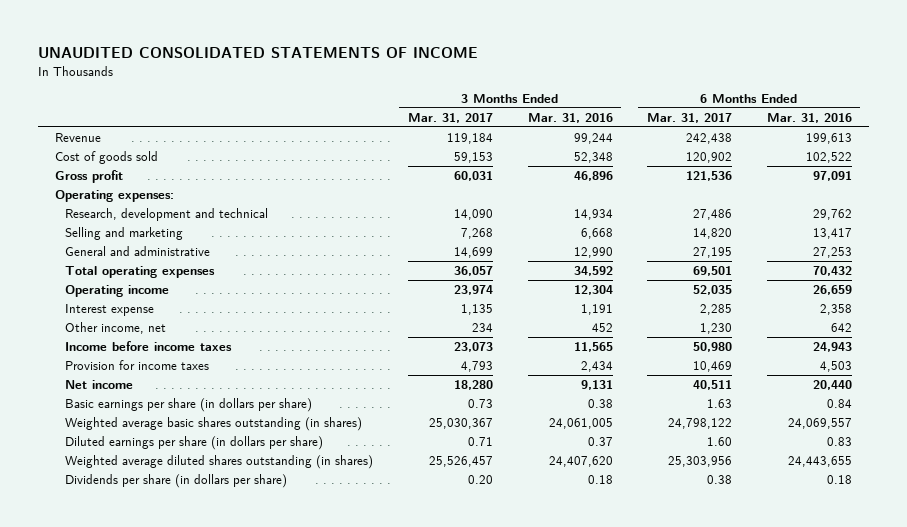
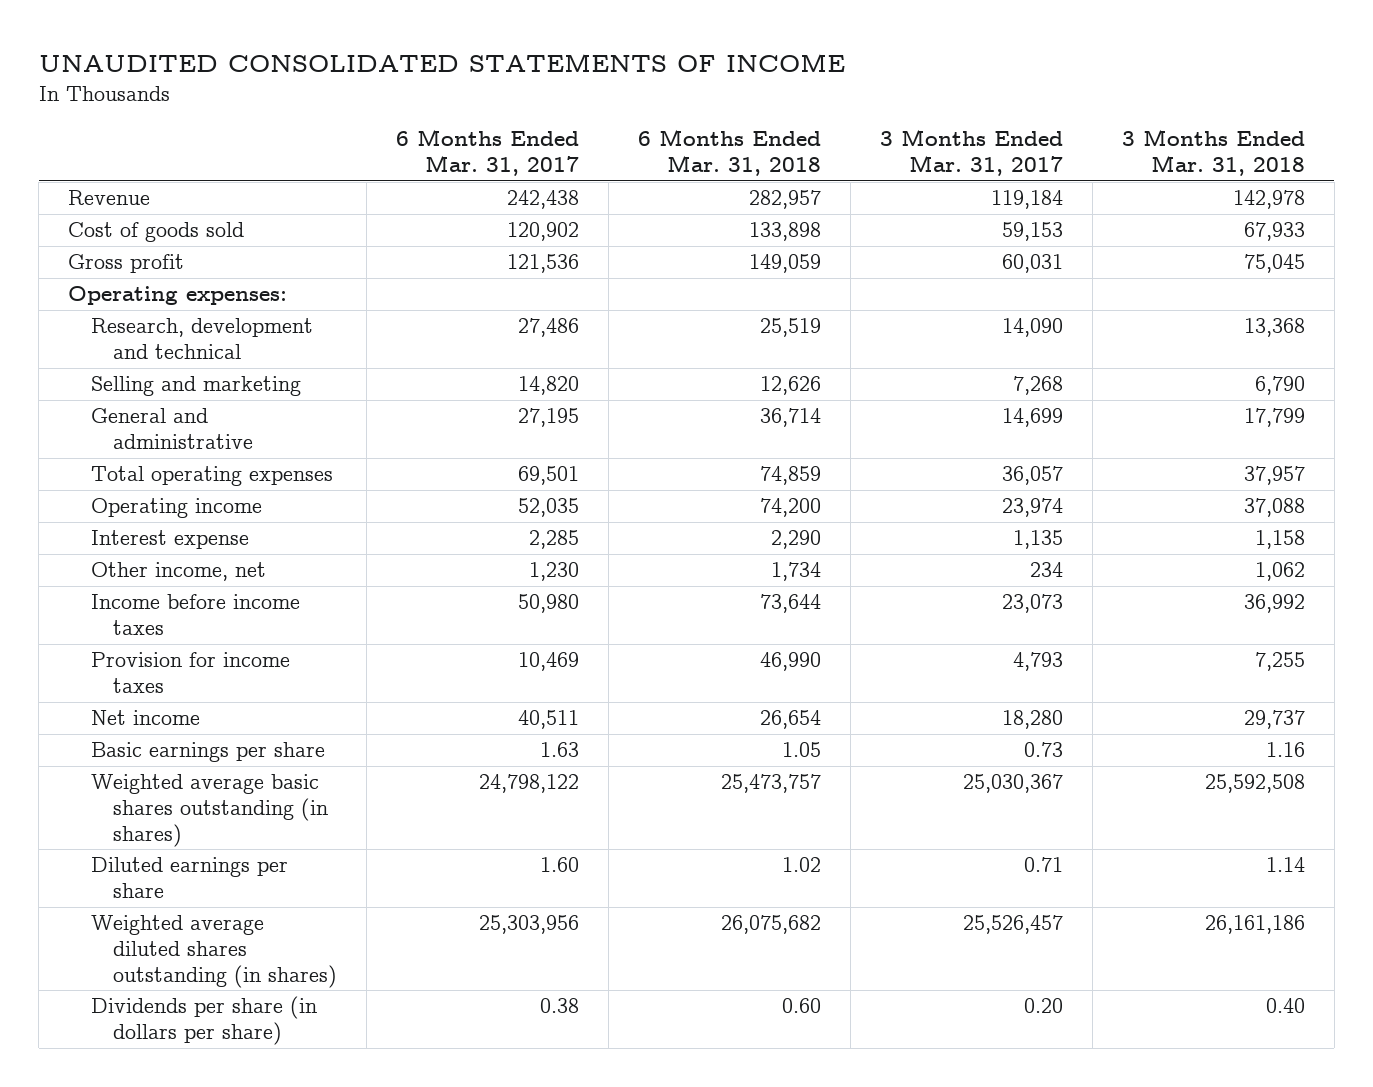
[527,112,613,123] Mar. 31, 2016 -> none
[766,112,852,123] Mar. 31, 2016 -> none
none -> [638,129,822,177] 6 Months Ended Mar. 31, 2018
none -> [1121,129,1305,177] 3 Months Ended Mar. 31, 2018
[65,397,313,412] Basic earnings per share (in dollars per share) -> [90,742,325,763] Basic earnings per share
[65,435,324,450] Diluted earnings per share (in dollars per share) -> [90,857,288,899] Diluted earnings per share

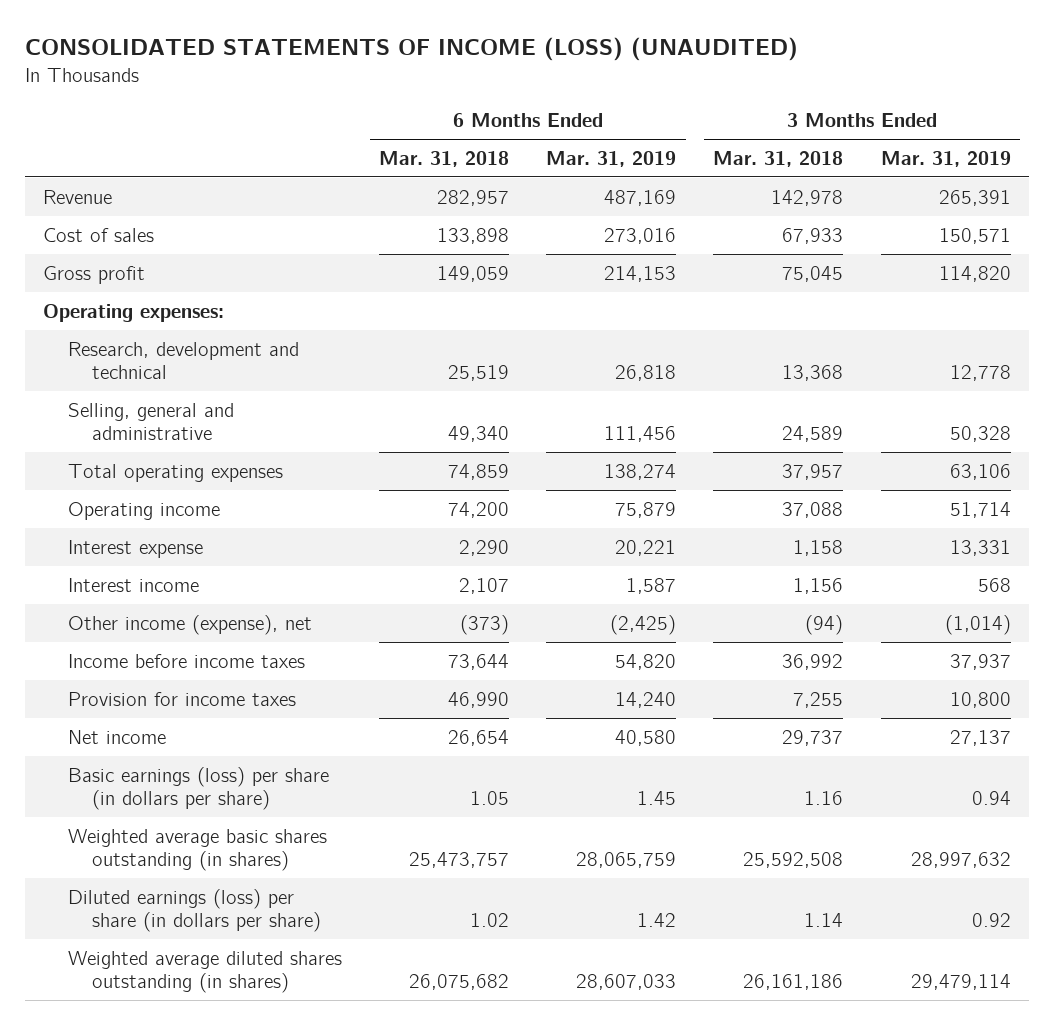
[38,54,845,73] UNAUDITED CONSOLIDATED STATEMENTS OF INCOME -> [24,37,798,62] CONSOLIDATED STATEMENTS OF INCOME (LOSS) (UNAUDITED)
[396,129,580,177] 6 Months Ended Mar. 31, 2017 -> none
[879,129,1063,177] 3 Months Ended Mar. 31, 2017 -> none
none -> [546,150,677,167] Mar. 31, 2019
none -> [880,150,1011,167] Mar. 31, 2019
[68,222,245,243] Cost of goods sold -> [43,227,155,242] Cost of sales
[90,376,301,397] Selling and marketing -> none
[90,408,254,450] General and administrative -> [67,402,234,441] Selling, general and administrative
[760,408,822,428] 36,714 -> [448,426,510,443] 49,340
[1243,408,1305,428] 17,799 -> [782,426,844,443] 24,589
none -> [67,577,199,592] Interest income
[90,562,266,582] Other income, net -> [67,614,312,635] Other income (expense), net
[771,562,822,582] 1,734 -> [460,614,510,635] (373)
[1254,562,1305,582] 1,062 -> [805,614,844,635] (94)
[90,742,325,763] Basic earnings per share -> [67,766,329,811] Basic earnings (loss) per share (in dollars per share)
[90,857,288,899] Diluted earnings per share -> [67,888,322,933] Diluted earnings (loss) per share (in dollars per share)
[90,996,317,1046] Dividends per share (in dollars per share) -> none

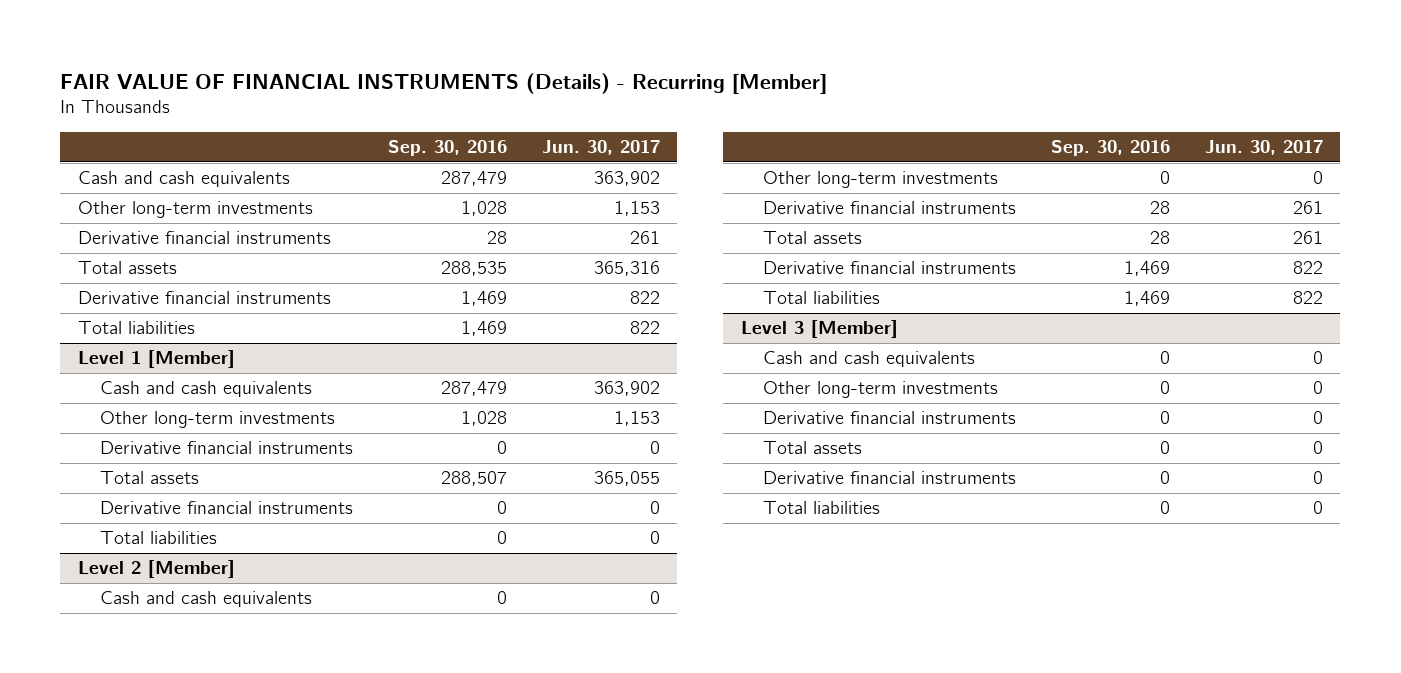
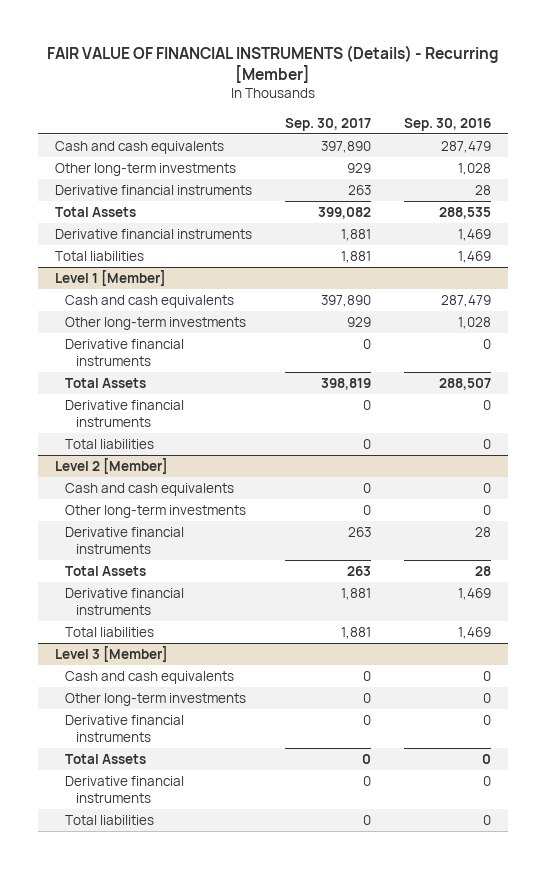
[541,140,660,156] Jun. 30, 2017 -> none
none -> [284,117,371,131] Sep. 30, 2017
[77,261,177,275] Total assets -> [54,207,136,218] Total Assets
[100,471,200,485] Total assets -> [65,378,147,389] Total Assets
[763,231,863,245] Total assets -> [65,566,147,577] Total Assets
[763,441,863,455] Total assets -> [65,754,147,765] Total Assets

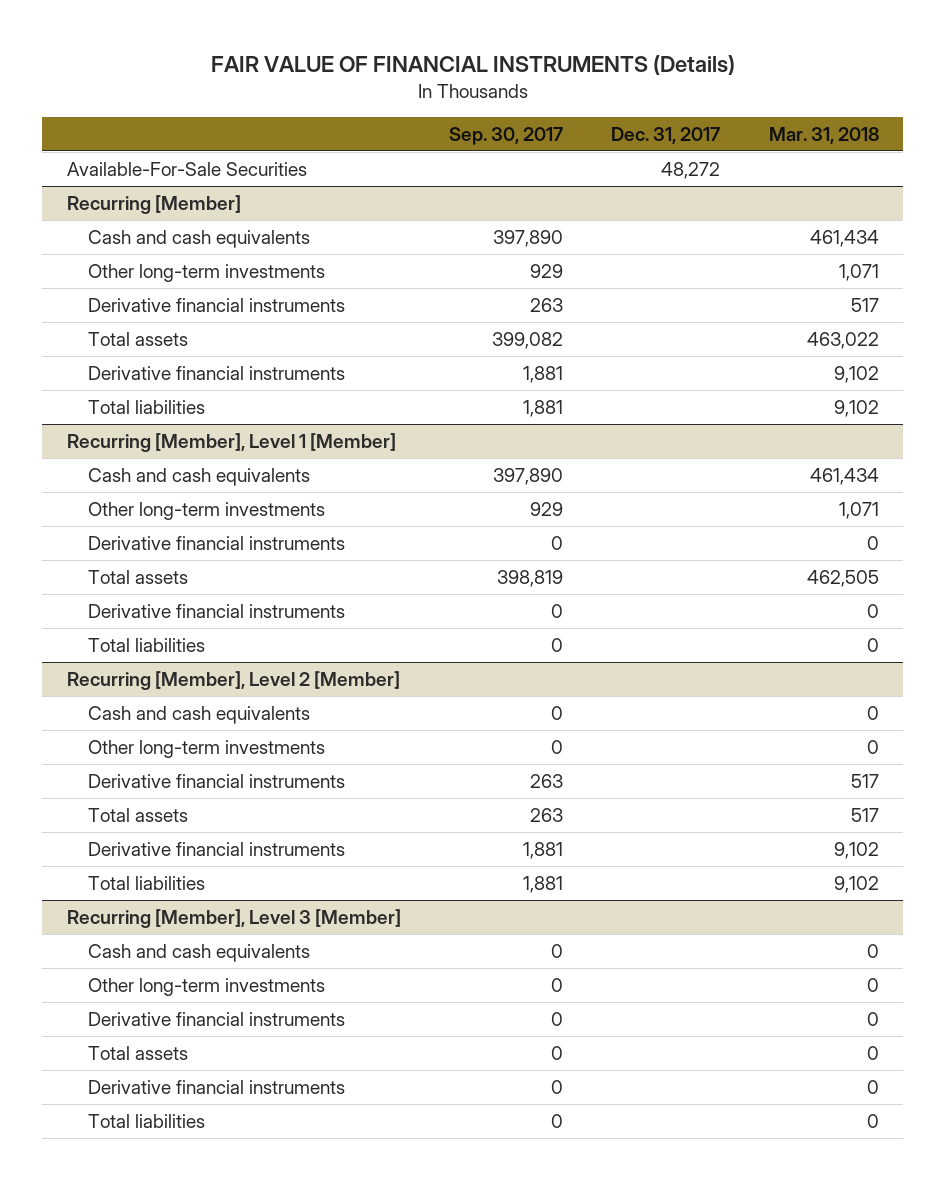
[46,44,499,83] FAIR VALUE OF FINANCIAL INSTRUMENTS (Details) - Recurring [Member] -> [210,55,735,76] FAIR VALUE OF FINANCIAL INSTRUMENTS (Details)
[404,117,492,131] Sep. 30, 2016 -> none
none -> [611,126,721,144] Dec. 31, 2017
none -> [768,126,879,144] Mar. 31, 2018
none -> [66,161,307,176] Available-For-Sale Securities
none -> [66,194,241,214] Recurring [Member]
[54,207,136,218] Total Assets -> [87,331,188,346] Total assets
[54,270,166,287] Level 1 [Member] -> [66,432,396,452] Recurring [Member], Level 1 [Member]
[65,378,147,389] Total Assets -> [87,569,188,584] Total assets
[54,458,168,475] Level 2 [Member] -> [66,670,400,690] Recurring [Member], Level 2 [Member]
[65,566,147,577] Total Assets -> [87,807,188,822] Total assets
[54,646,168,663] Level 3 [Member] -> [66,908,401,928] Recurring [Member], Level 3 [Member]
[65,754,147,765] Total Assets -> [87,1045,188,1060] Total assets

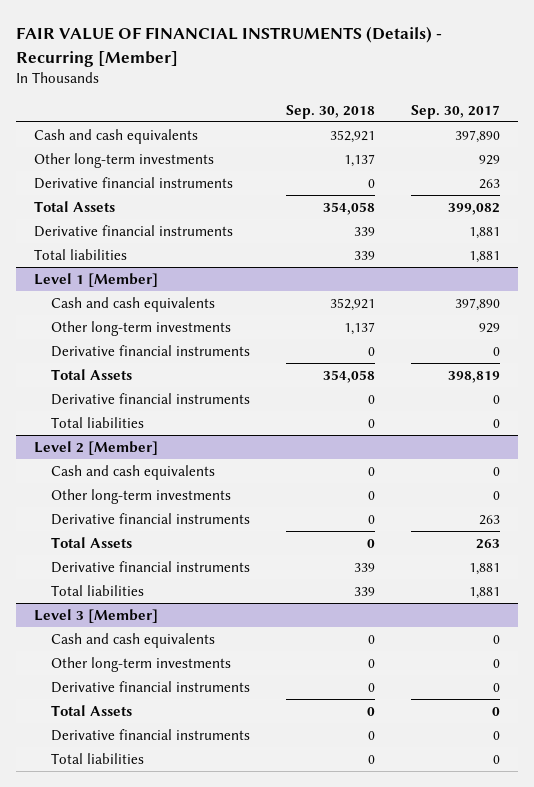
[210,55,735,76] FAIR VALUE OF FINANCIAL INSTRUMENTS (Details) -> [16,26,443,67] FAIR VALUE OF FINANCIAL INSTRUMENTS (Details) - Recurring [Member]
[611,126,721,144] Dec. 31, 2017 -> none
[768,126,879,144] Mar. 31, 2018 -> none
none -> [286,104,376,119] Sep. 30, 2018
[66,161,307,176] Available-For-Sale Securities -> none
[66,194,241,214] Recurring [Member] -> none
[87,331,188,346] Total assets -> [34,200,116,212] Total Assets
[66,432,396,452] Recurring [Member], Level 1 [Member] -> [34,272,159,287] Level 1 [Member]
[87,569,188,584] Total assets -> [50,368,132,380] Total Assets
[66,670,400,690] Recurring [Member], Level 2 [Member] -> [34,440,159,455] Level 2 [Member]
[87,807,188,822] Total assets -> [50,536,132,548] Total Assets
[66,908,401,928] Recurring [Member], Level 3 [Member] -> [34,608,159,623] Level 3 [Member]
[87,1045,188,1060] Total assets -> [50,704,132,716] Total Assets

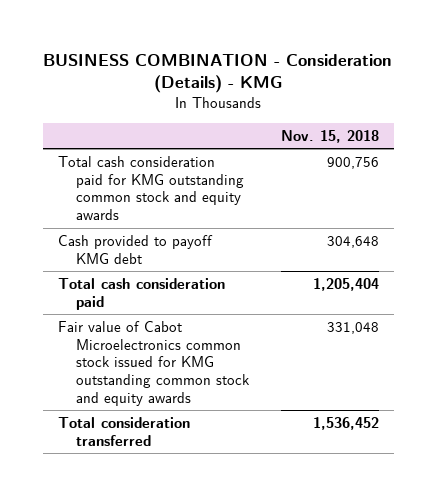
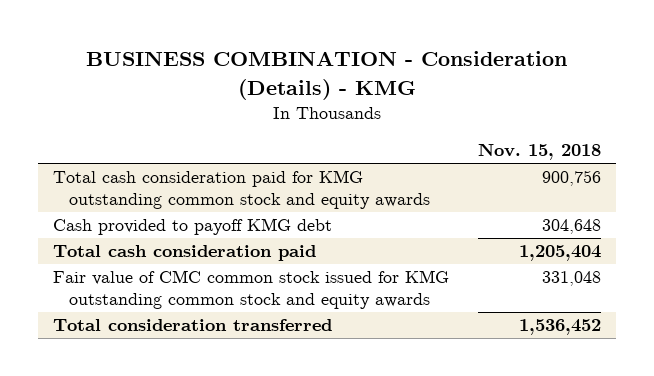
[58,320,251,406] Fair value of Cabot Microelectronics common stock issued for KMG outstanding common stock and equity awards -> [53,270,450,309] Fair value of CMC common stock issued for KMG outstanding common stock and equity awards

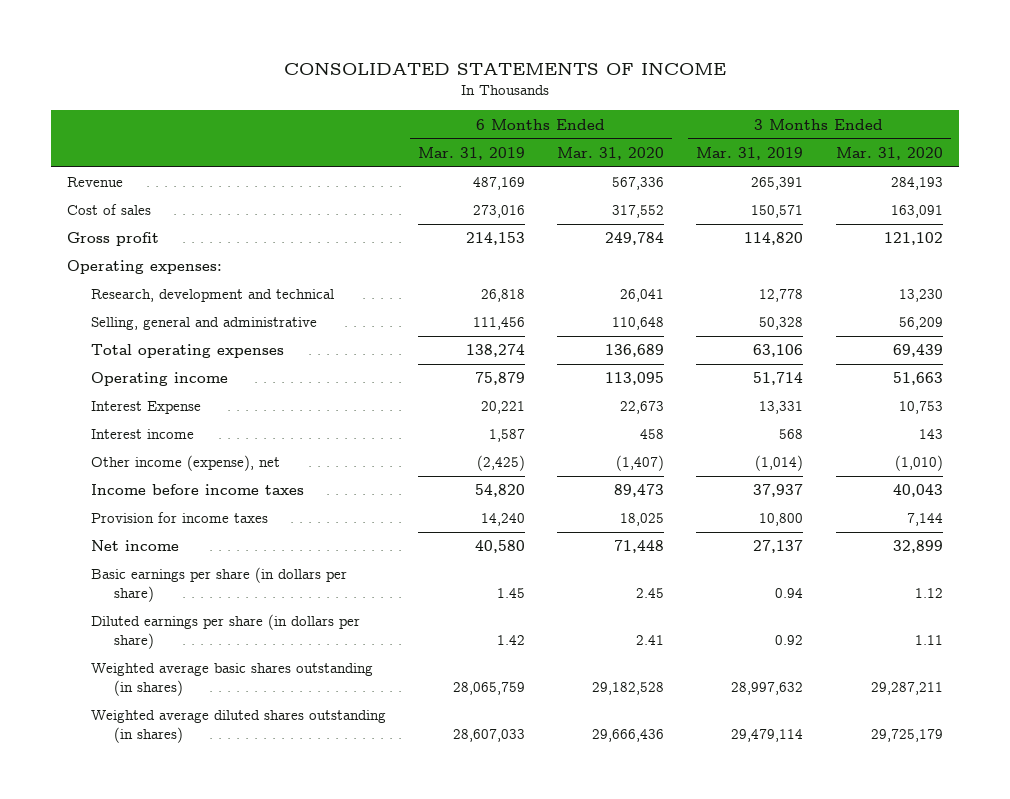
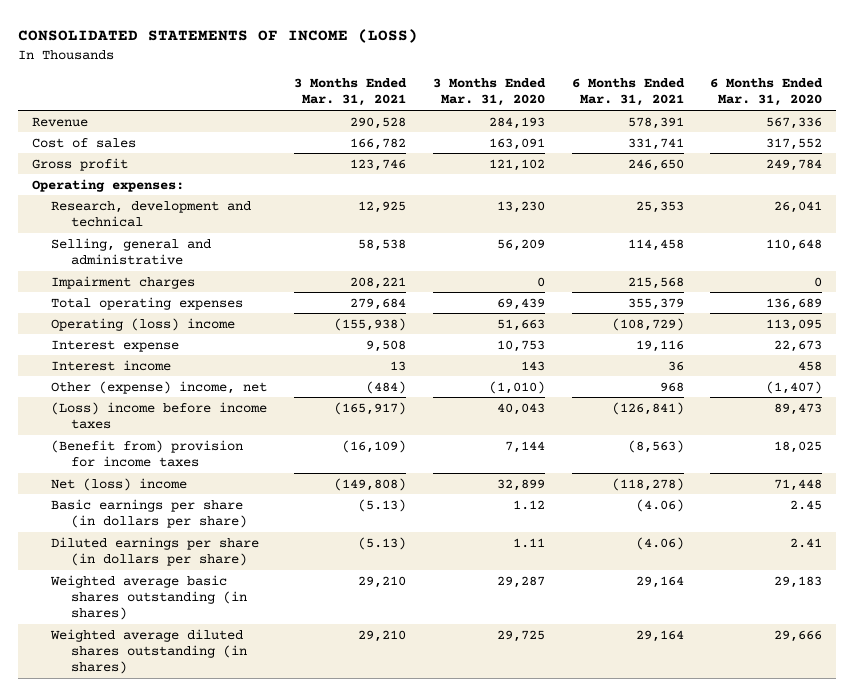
[283,61,726,75] CONSOLIDATED STATEMENTS OF INCOME -> [18,28,419,43] CONSOLIDATED STATEMENTS OF INCOME (LOSS)
[417,146,525,160] Mar. 31, 2019 -> none
[696,146,804,160] Mar. 31, 2019 -> none
none -> [293,78,407,107] 3 Months Ended Mar. 31, 2021
none -> [571,78,685,107] 6 Months Ended Mar. 31, 2021
none -> [51,275,196,289] Impairment charges
[90,372,228,387] Operating income -> [51,317,236,331] Operating (loss) income
[90,401,201,415] Interest Expense -> [51,339,180,352] Interest expense
[90,455,280,472] Other income (expense), net -> [51,380,268,394] Other (expense) income, net
[90,484,304,496] Income before income taxes -> [51,401,268,430] (Loss) income before income taxes
[90,512,268,524] Provision for income taxes -> [51,439,244,468] (Benefit from) provision for income taxes
[90,540,179,552] Net income -> [51,477,188,491] Net (loss) income
[592,681,665,695] 29,182,528 -> [774,575,823,588] 29,183
[870,681,943,695] 29,287,211 -> [496,575,545,588] 29,287
[592,728,665,742] 29,666,436 -> [774,629,823,642] 29,666
[870,728,943,742] 29,725,179 -> [496,629,545,642] 29,725

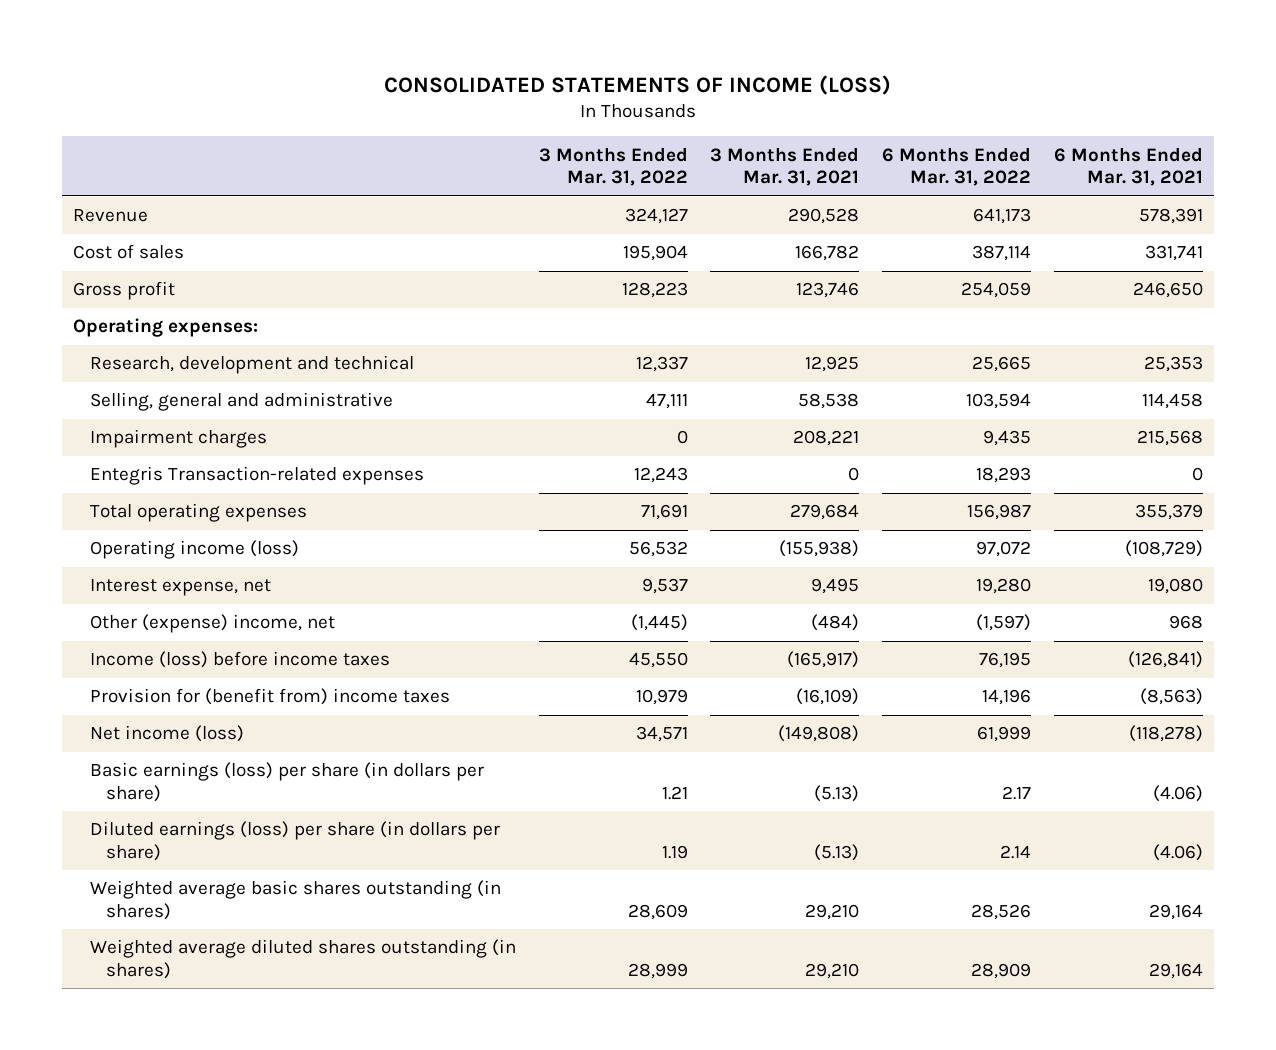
[432,78,546,107] 3 Months Ended Mar. 31, 2020 -> none
[710,78,824,107] 6 Months Ended Mar. 31, 2020 -> none
none -> [538,146,688,187] 3 Months Ended Mar. 31, 2022
none -> [882,146,1032,187] 6 Months Ended Mar. 31, 2022
none -> [89,466,424,486] Entegris Transaction-related expenses
[51,359,172,371] Interest income -> none
[51,317,236,331] Operating (loss) income -> [89,540,299,560] Operating income (loss)
[51,339,180,352] Interest expense -> [89,579,271,597] Interest expense, net
[365,339,406,352] 9,508 -> [811,578,860,595] 9,495
[635,339,684,352] 19,116 -> [1147,578,1203,595] 19,080
[51,401,268,430] (Loss) income before income taxes -> [89,651,390,669] Income (loss) before income taxes
[51,439,244,468] (Benefit from) provision for income taxes -> [89,688,450,706] Provision for (benefit from) income taxes
[51,477,188,491] Net (loss) income -> [89,725,244,743] Net income (loss)
[51,498,247,529] Basic earnings per share (in dollars per share) -> [89,762,484,803] Basic earnings (loss) per share (in dollars per share)
[51,536,260,567] Diluted earnings per share (in dollars per share) -> [89,821,500,862] Diluted earnings (loss) per share (in dollars per share)

